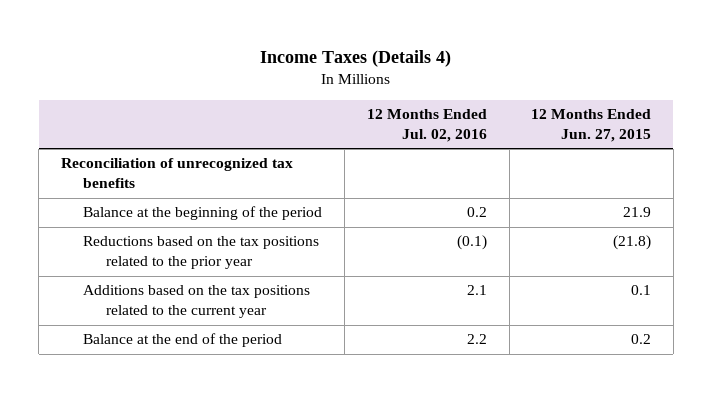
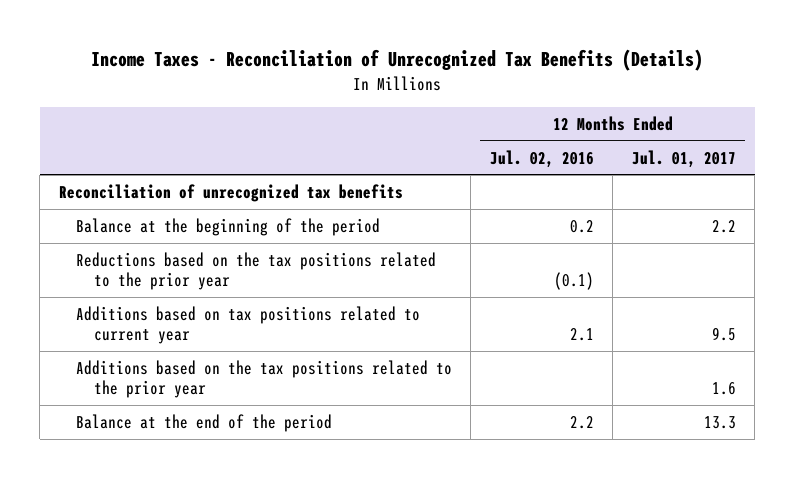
[260,50,452,68] Income Taxes (Details 4) -> [91,49,704,72] Income Taxes - Reconciliation of Unrecognized Tax Benefits (Details)
[531,109,652,142] 12 Months Ended Jun. 27, 2015 -> none
none -> [631,149,736,168] Jul. 01, 2017
[83,285,311,319] Additions based on the tax positions related to the current year -> [76,305,421,345] Additions based on tax positions related to current year
none -> [76,359,453,399] Additions based on the tax positions related to the prior year

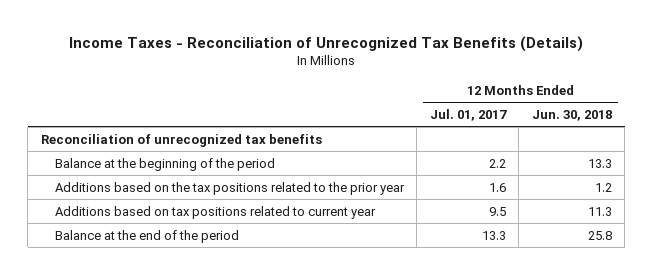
[489,149,594,168] Jul. 02, 2016 -> none
none -> [531,109,612,121] Jun. 30, 2018
[76,251,437,291] Reductions based on the tax positions related to the prior year -> none
[76,305,421,345] Additions based on tax positions related to current year -> [54,205,376,219] Additions based on tax positions related to current year

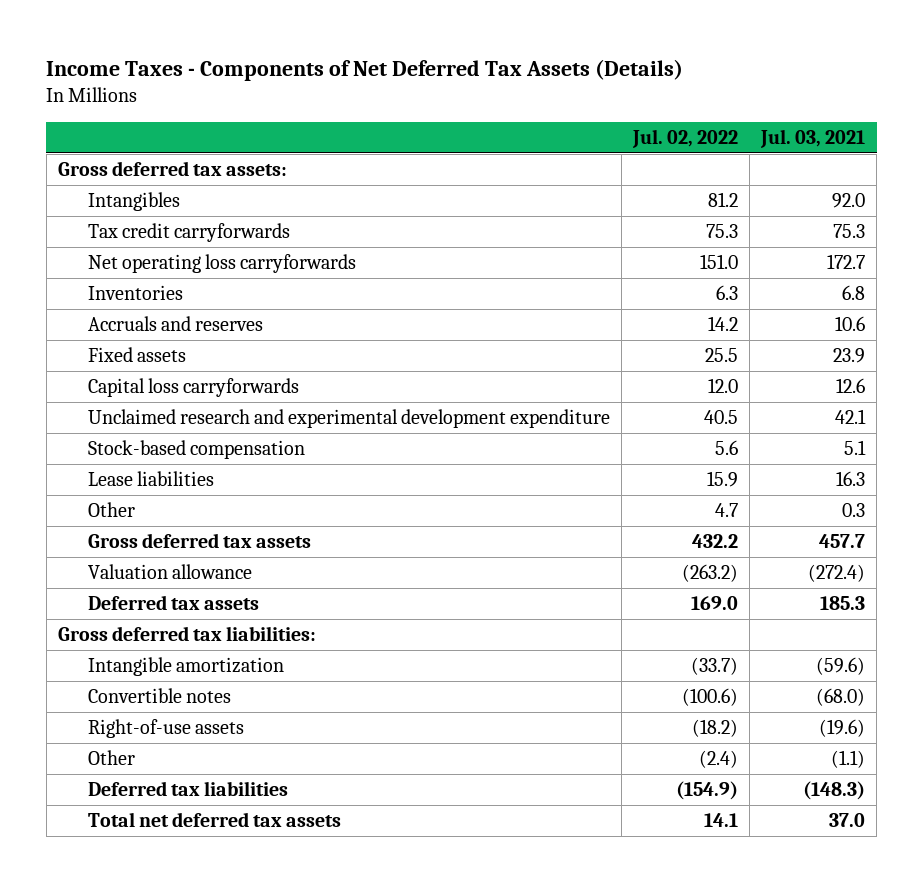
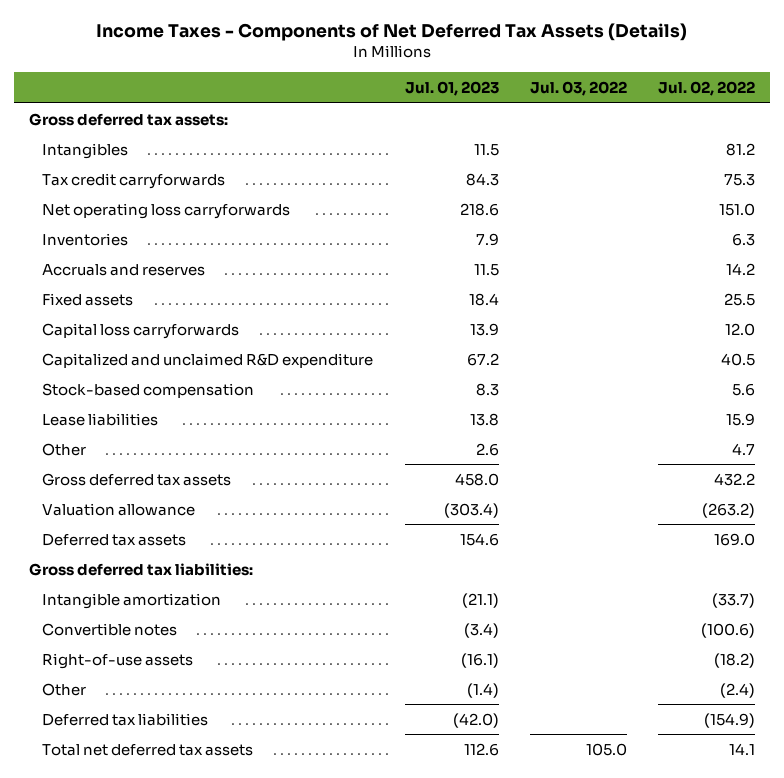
[760,128,866,148] Jul. 03, 2021 -> none
none -> [404,80,499,96] Jul. 01, 2023
none -> [529,80,627,96] Jul. 03, 2022
[88,409,611,429] Unclaimed research and experimental development expenditure -> none
none -> [42,352,374,368] Capitalized and unclaimed R&D expenditure

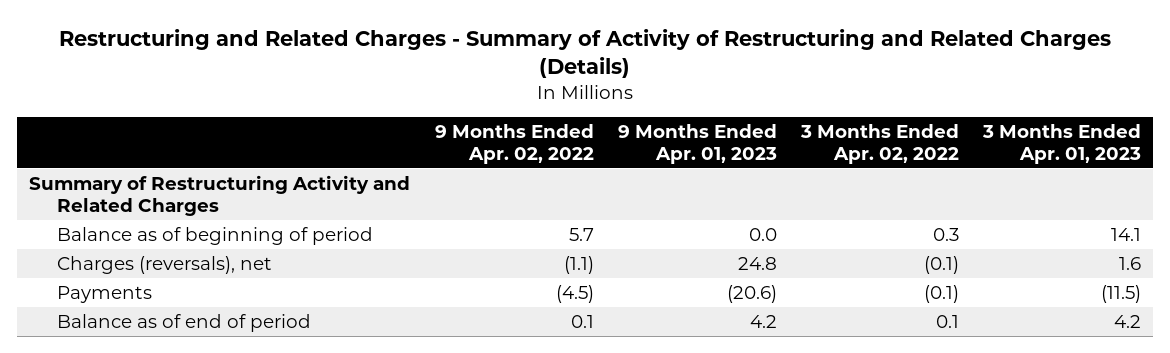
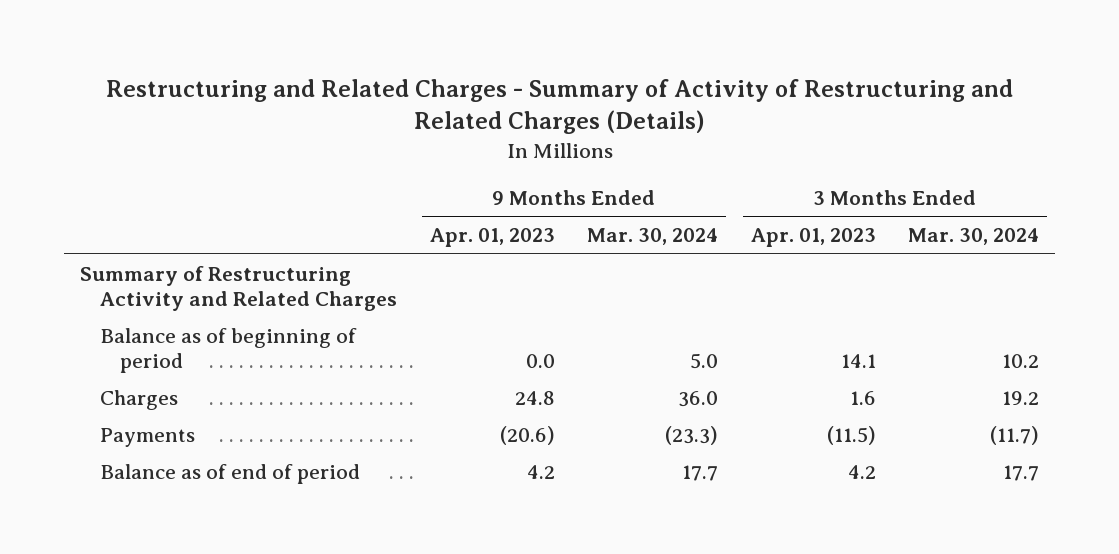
[434,124,594,164] 9 Months Ended Apr. 02, 2022 -> none
[799,124,959,164] 3 Months Ended Apr. 02, 2022 -> none
none -> [587,228,719,246] Mar. 30, 2024
none -> [908,228,1040,246] Mar. 30, 2024
[56,256,272,275] Charges (reversals), net -> [100,390,179,411] Charges

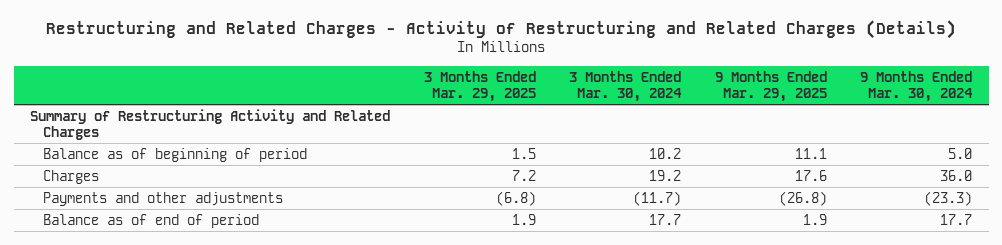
[105,78,1013,135] Restructuring and Related Charges - Summary of Activity of Restructuring and Related Charges (Details) -> [46,20,957,40] Restructuring and Related Charges - Activity of Restructuring and Related Charges (Details)
[429,228,555,248] Apr. 01, 2023 -> none
[750,228,876,248] Apr. 01, 2023 -> none
none -> [423,70,536,102] 3 Months Ended Mar. 29, 2025
none -> [714,70,827,102] 9 Months Ended Mar. 29, 2025
[100,428,196,448] Payments -> [42,191,283,206] Payments and other adjustments

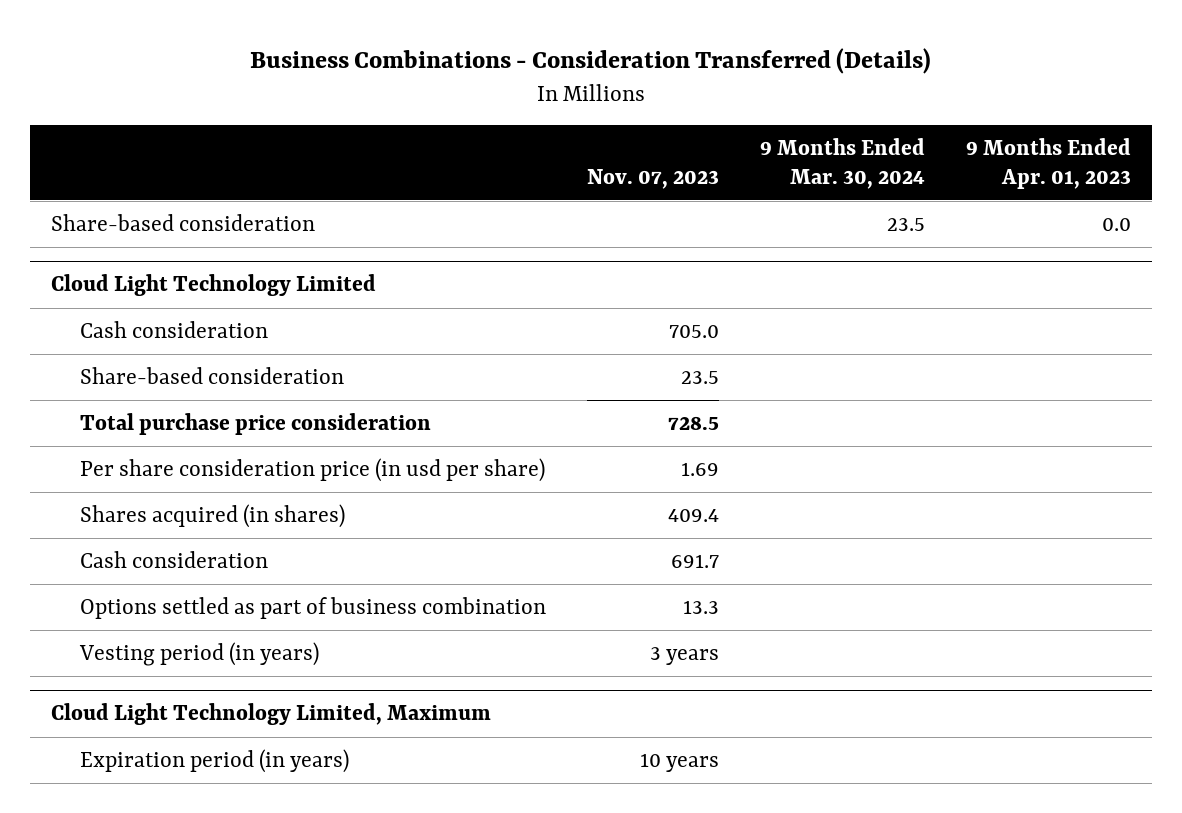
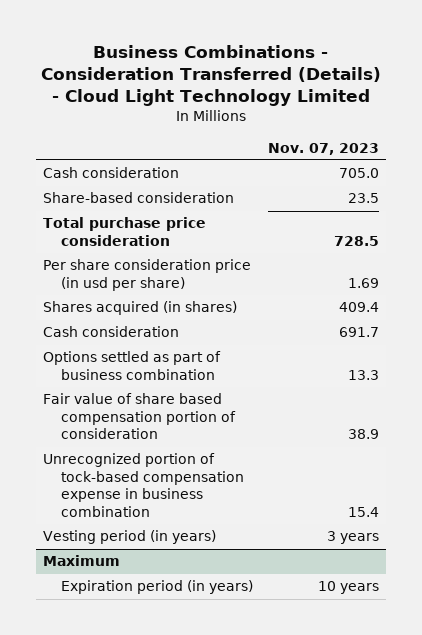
[250,47,932,74] Business Combinations - Consideration Transferred (Details) -> [41,44,382,106] Business Combinations - Consideration Transferred (Details) - Cloud Light Technology Limited
[760,137,926,189] 9 Months Ended Mar. 30, 2024 -> none
[966,137,1132,189] 9 Months Ended Apr. 01, 2023 -> none
[50,214,315,232] Share-based consideration -> none
[50,274,376,297] Cloud Light Technology Limited -> none
none -> [43,393,237,440] Fair value of share based compensation portion of consideration
none -> [43,453,245,517] Unrecognized portion of tock-based compensation expense in business combination
[50,703,491,726] Cloud Light Technology Limited, Maximum -> none
none -> [43,555,121,567] Maximum

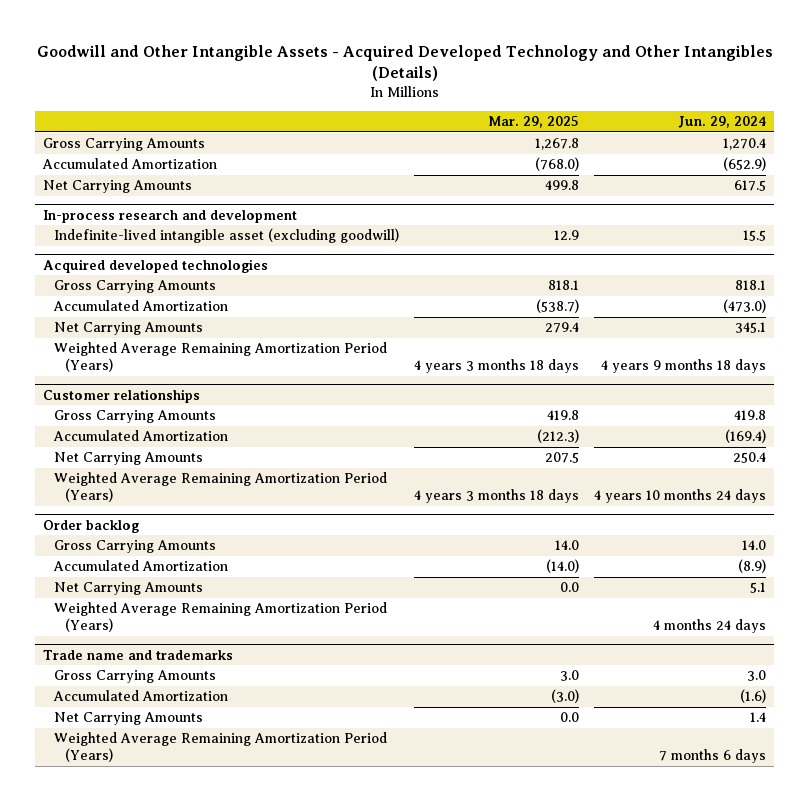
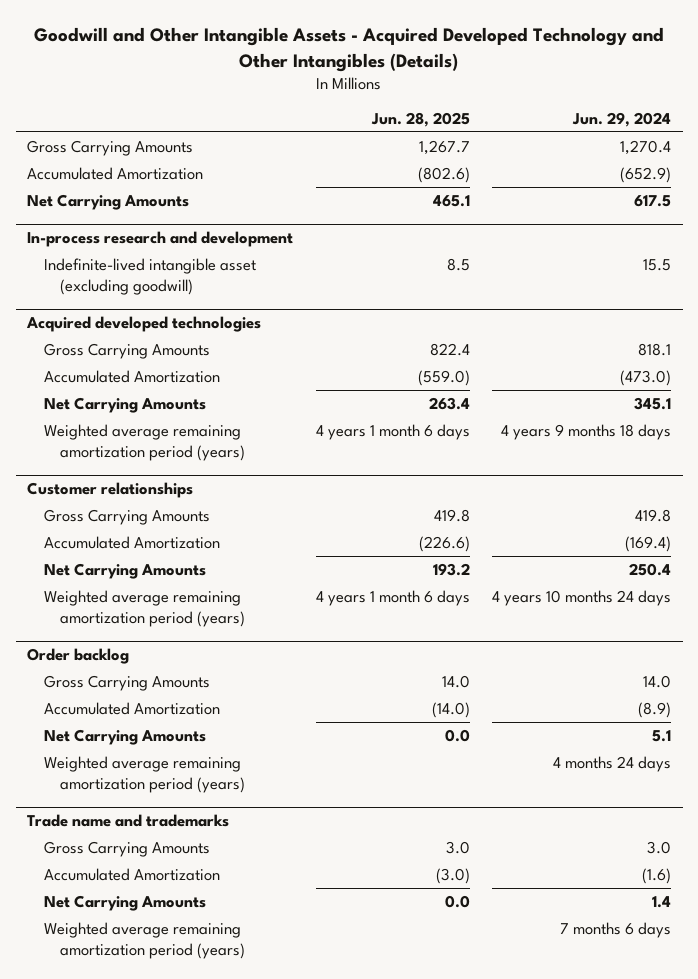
[488,116,580,129] Mar. 29, 2025 -> none
none -> [370,112,470,128] Jun. 28, 2025
[53,342,387,373] Weighted Average Remaining Amortization Period (Years) -> [43,423,246,461] Weighted average remaining amortization period (years)
[53,472,387,503] Weighted Average Remaining Amortization Period (Years) -> [43,589,246,627] Weighted average remaining amortization period (years)
[53,602,387,633] Weighted Average Remaining Amortization Period (Years) -> [43,755,246,793] Weighted average remaining amortization period (years)
[53,732,387,763] Weighted Average Remaining Amortization Period (Years) -> [43,921,246,959] Weighted average remaining amortization period (years)

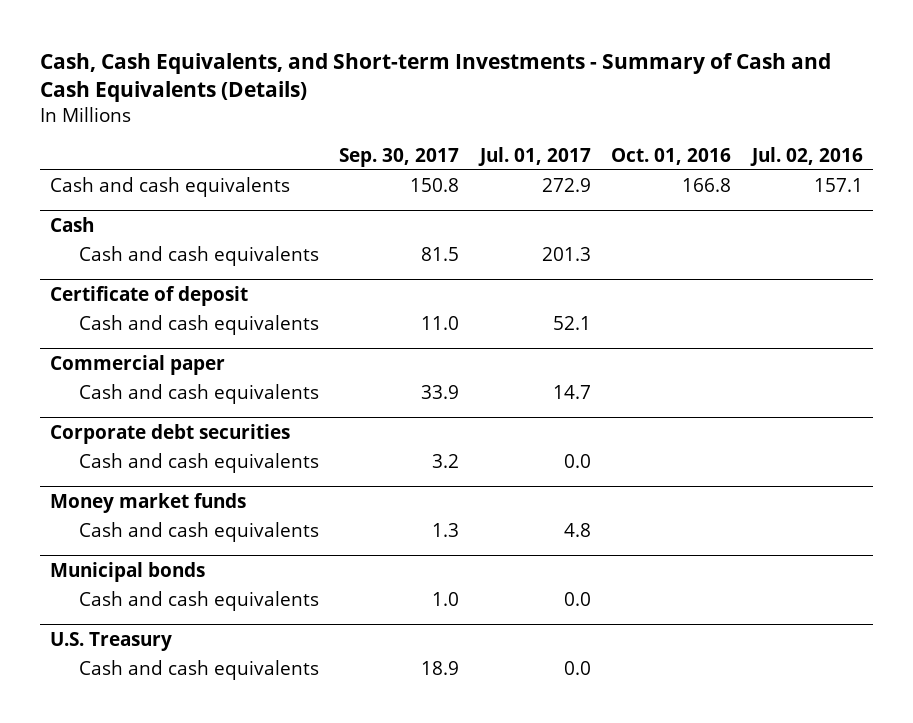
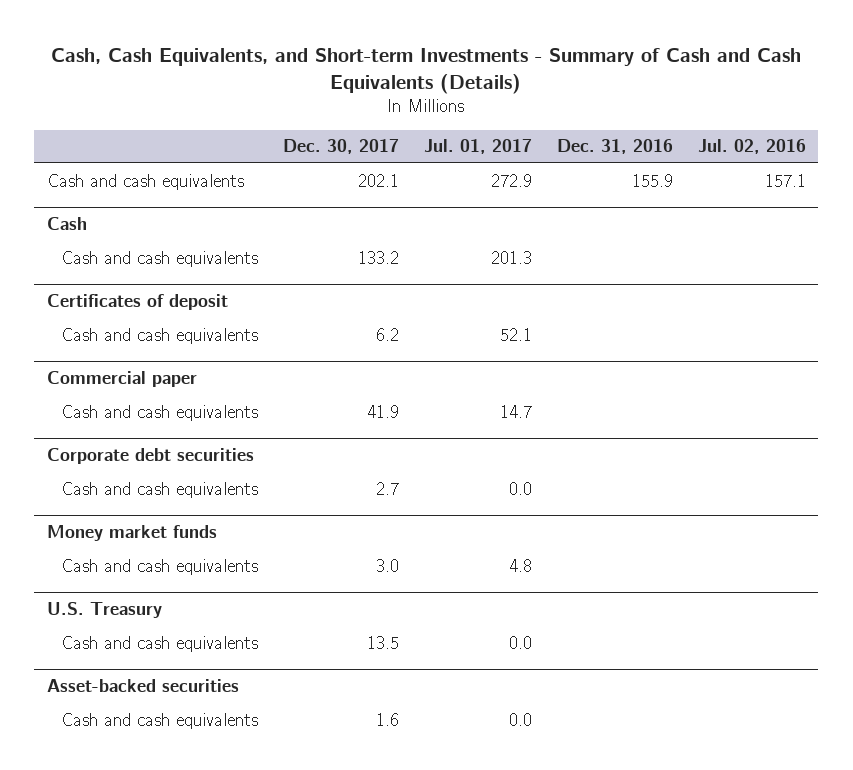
[339,147,460,167] Sep. 30, 2017 -> none
[611,147,732,165] Oct. 01, 2016 -> none
none -> [282,139,399,155] Dec. 30, 2017
none -> [556,139,673,155] Dec. 31, 2016
[50,285,249,306] Certificate of deposit -> [46,294,228,311] Certificates of deposit
[50,561,206,582] Municipal bonds -> none
[78,591,319,612] Cash and cash equivalents -> none
none -> [46,679,239,693] Asset-backed securities
none -> [60,712,258,729] Cash and cash equivalents

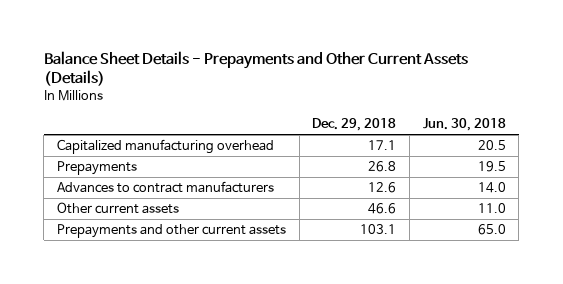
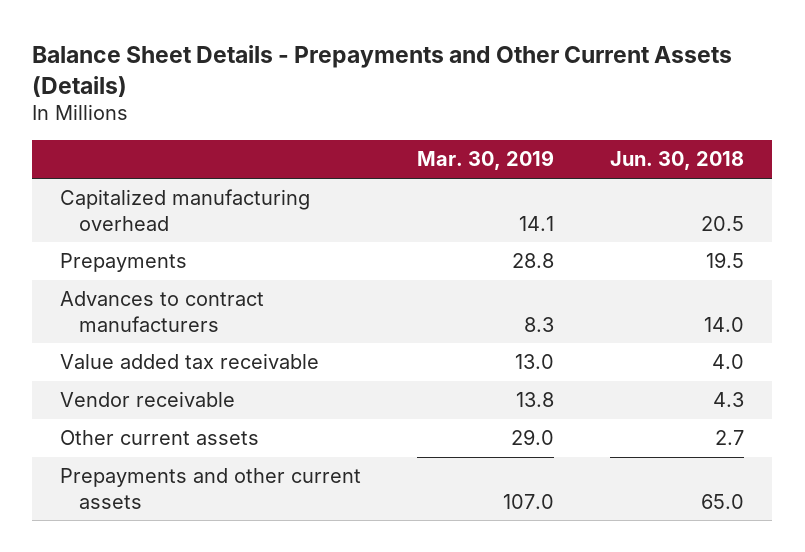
[312,118,397,132] Dec. 29, 2018 -> none
none -> [417,150,555,171] Mar. 30, 2019
none -> [60,353,320,370] Value added tax receivable
none -> [60,391,236,408] Vendor receivable
[477,203,506,214] 11.0 -> [715,430,745,446] 2.7

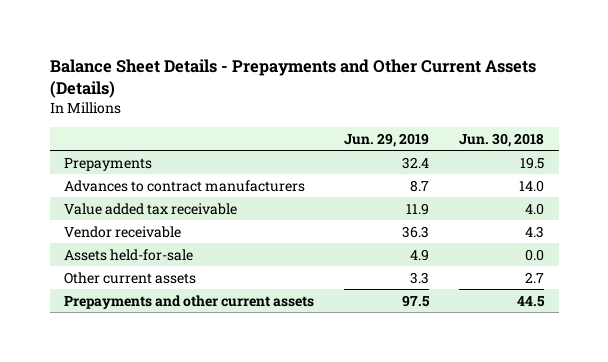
[417,150,555,171] Mar. 30, 2019 -> none
none -> [344,132,430,147] Jun. 29, 2019
[60,189,311,231] Capitalized manufacturing overhead -> none
none -> [64,248,194,261] Assets held-for-sale
[701,493,745,509] 65.0 -> [517,295,546,307] 44.5

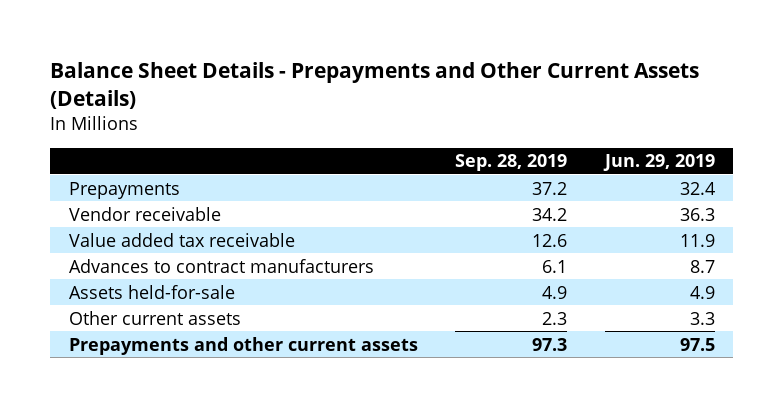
[459,132,545,147] Jun. 30, 2018 -> none
none -> [455,154,568,172] Sep. 28, 2019
[64,202,238,215] Value added tax receivable -> [68,232,295,247] Value added tax receivable
[64,179,306,192] Advances to contract manufacturers -> [68,258,374,273] Advances to contract manufacturers

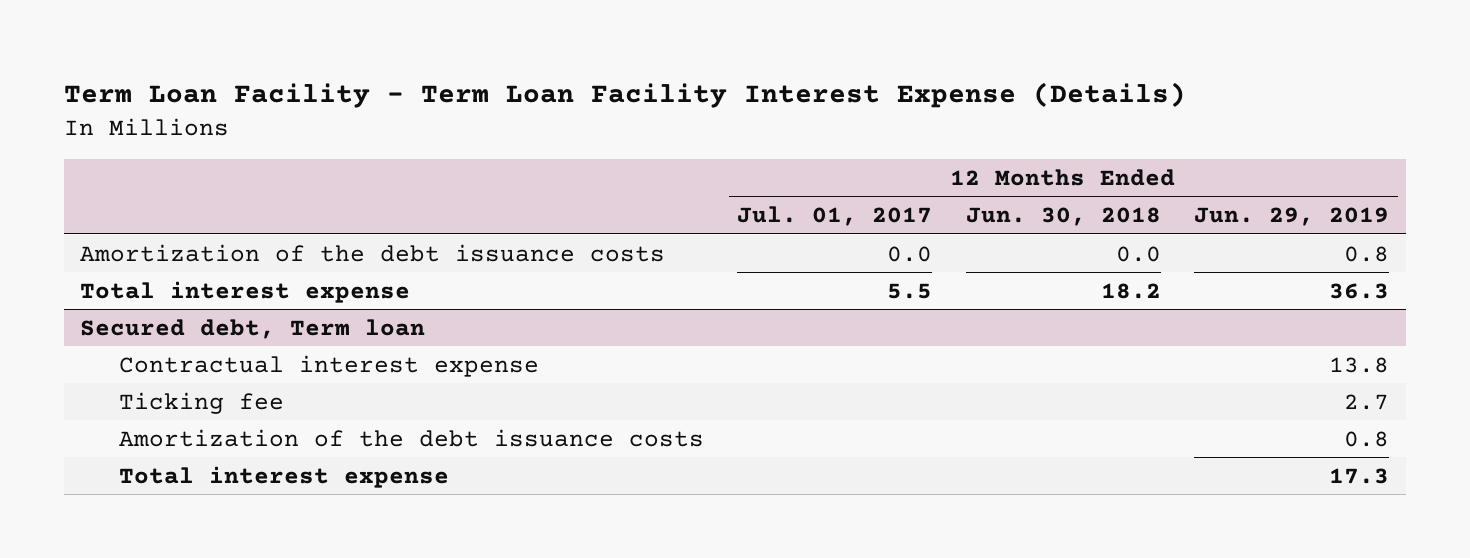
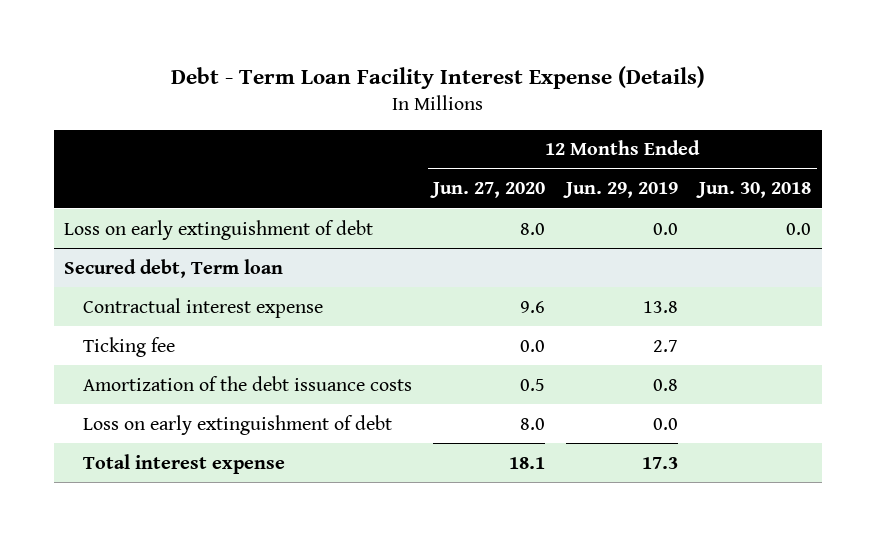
[63,81,1186,108] Term Loan Facility - Term Loan Facility Interest Expense (Details) -> [170,65,705,89] Debt - Term Loan Facility Interest Expense (Details)
[737,206,933,227] Jul. 01, 2017 -> none
none -> [430,182,546,199] Jun. 27, 2020
[80,243,666,262] Amortization of the debt issuance costs -> none
[80,280,411,303] Total interest expense -> none
none -> [64,219,374,240] Loss on early extinguishment of debt
none -> [82,414,392,435] Loss on early extinguishment of debt

